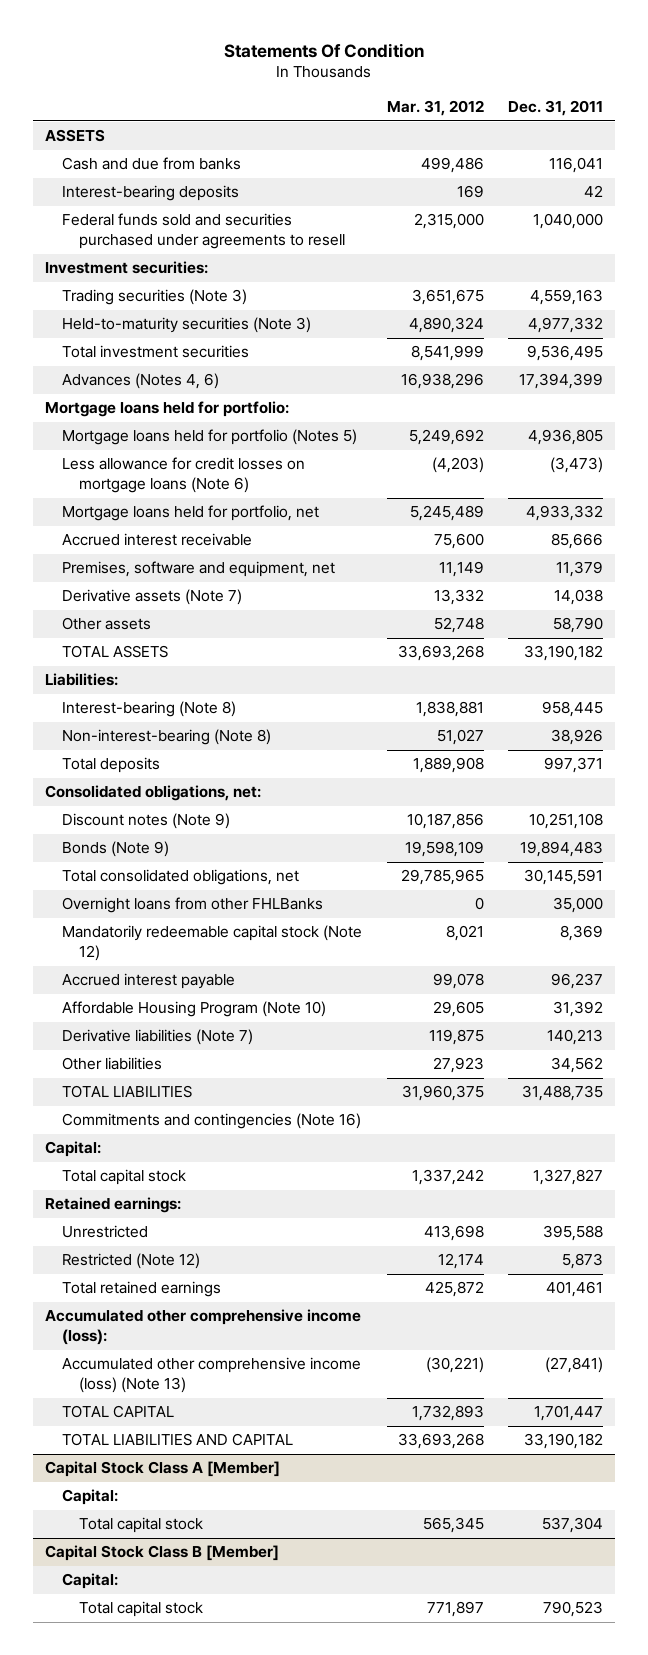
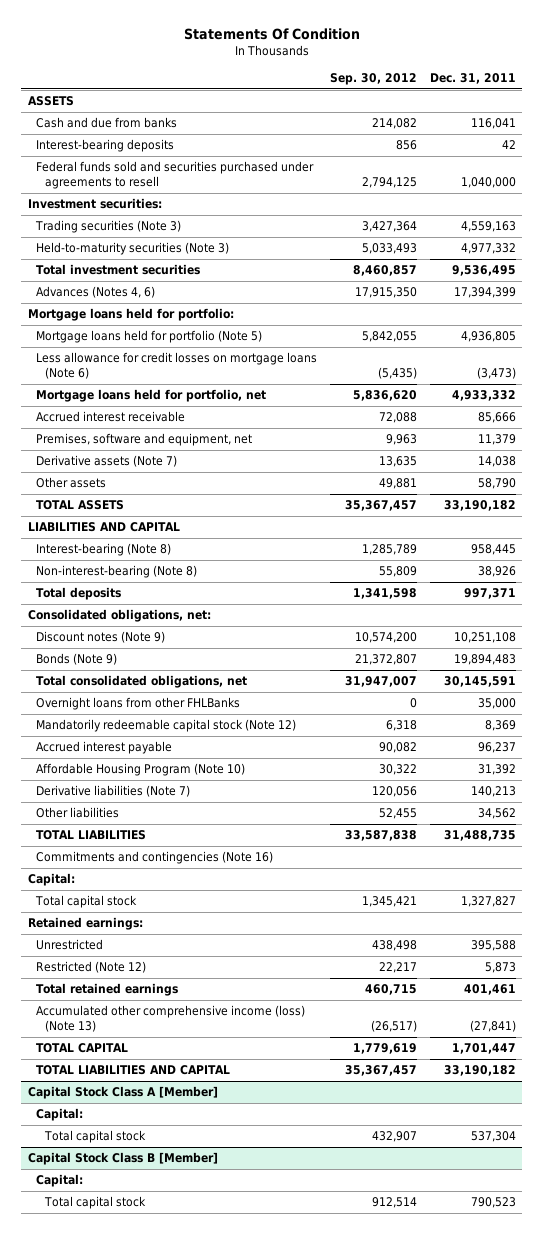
[386,100,484,117] Mar. 31, 2012 -> none
none -> [330,73,418,86] Sep. 30, 2012
[62,429,358,446] Mortgage loans held for portfolio (Notes 5) -> [36,330,263,344] Mortgage loans held for portfolio (Note 5)
[44,673,118,687] Liabilities: -> [27,522,180,533] LIABILITIES AND CAPITAL
[44,1309,361,1346] Accumulated other comprehensive income (loss): -> none

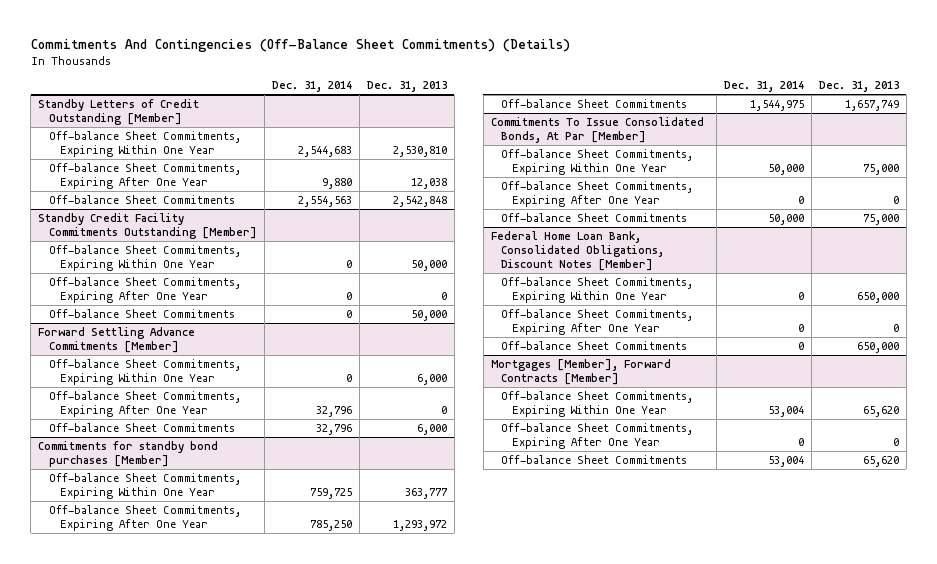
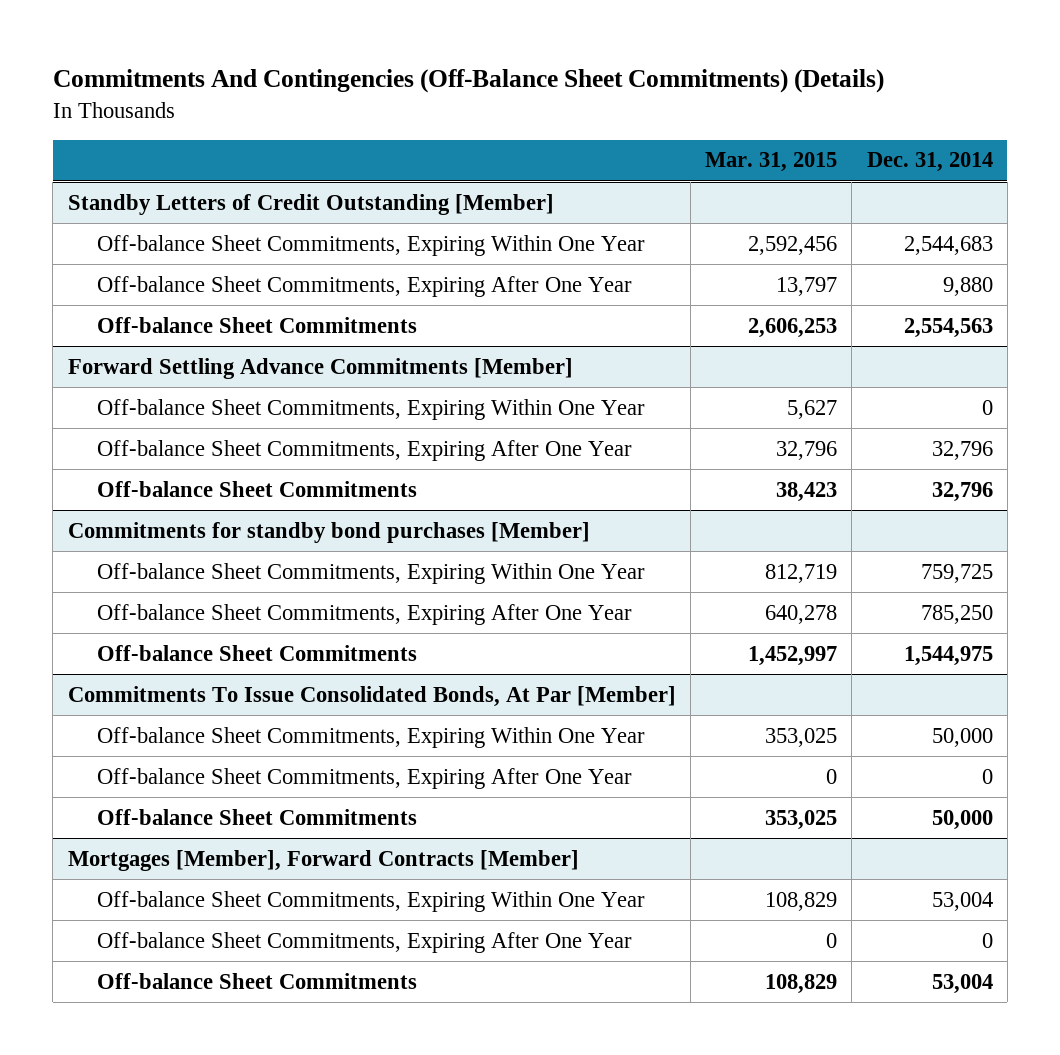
[366,81,447,93] Dec. 31, 2013 -> none
none -> [705,152,838,173] Mar. 31, 2015
[38,212,258,239] Standby Credit Facility Commitments Outstanding [Member] -> none
[49,244,242,271] Off-balance Sheet Commitments, Expiring Within One Year -> none
[49,276,242,303] Off-balance Sheet Commitments, Expiring After One Year -> none
[49,308,236,318] Off-balance Sheet Commitments -> none
[490,230,665,271] Federal Home Loan Bank, Consolidated Obligations, Discount Notes [Member] -> none
[501,276,694,303] Off-balance Sheet Commitments, Expiring Within One Year -> none
[501,308,694,335] Off-balance Sheet Commitments, Expiring After One Year -> none
[501,340,688,350] Off-balance Sheet Commitments -> none

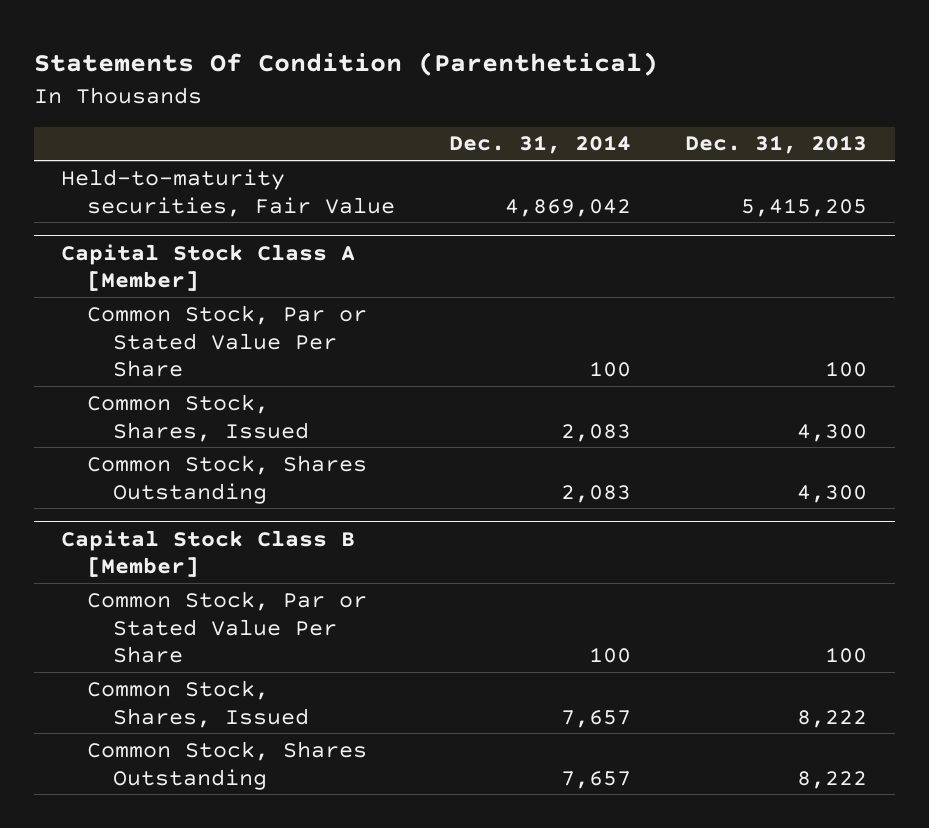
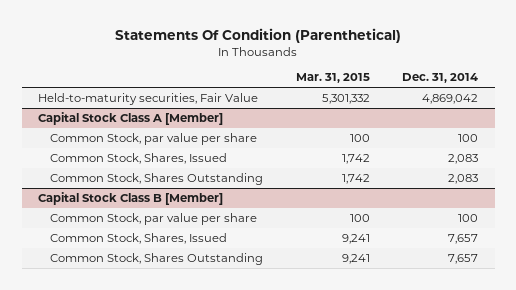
[685,135,868,155] Dec. 31, 2013 -> none
none -> [295,73,370,84] Mar. 31, 2015
[86,304,367,378] Common Stock, Par or Stated Value Per Share -> [49,132,257,145] Common Stock, par value per share
[86,590,367,664] Common Stock, Par or Stated Value Per Share -> [49,212,257,225] Common Stock, par value per share

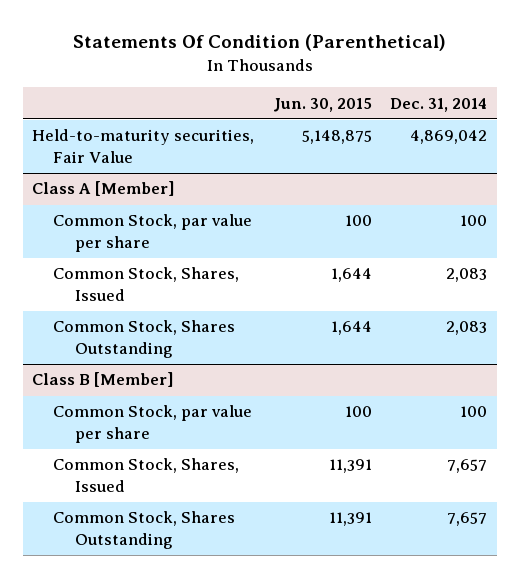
[295,73,370,84] Mar. 31, 2015 -> none
none -> [272,97,372,112] Jun. 30, 2015
[38,111,224,125] Capital Stock Class A [Member] -> [31,181,175,197] Class A [Member]
[38,191,224,205] Capital Stock Class B [Member] -> [31,372,174,388] Class B [Member]

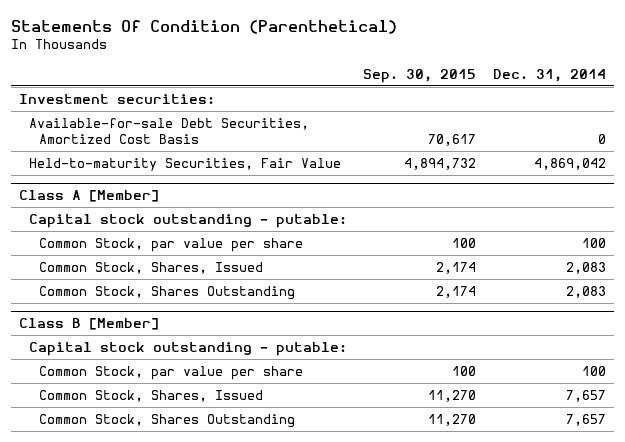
[272,97,372,112] Jun. 30, 2015 -> none
none -> [363,68,477,83] Sep. 30, 2015
none -> [19,93,216,104] Investment securities:
none -> [29,117,310,145] Available-for-sale Debt Securities, Amortized Cost Basis
[31,129,254,163] Held-to-maturity securities, Fair Value -> [29,157,342,171] Held-to-maturity Securities, Fair Value
none -> [29,213,348,228] Capital stock outstanding - putable:
none -> [29,341,348,356] Capital stock outstanding - putable:

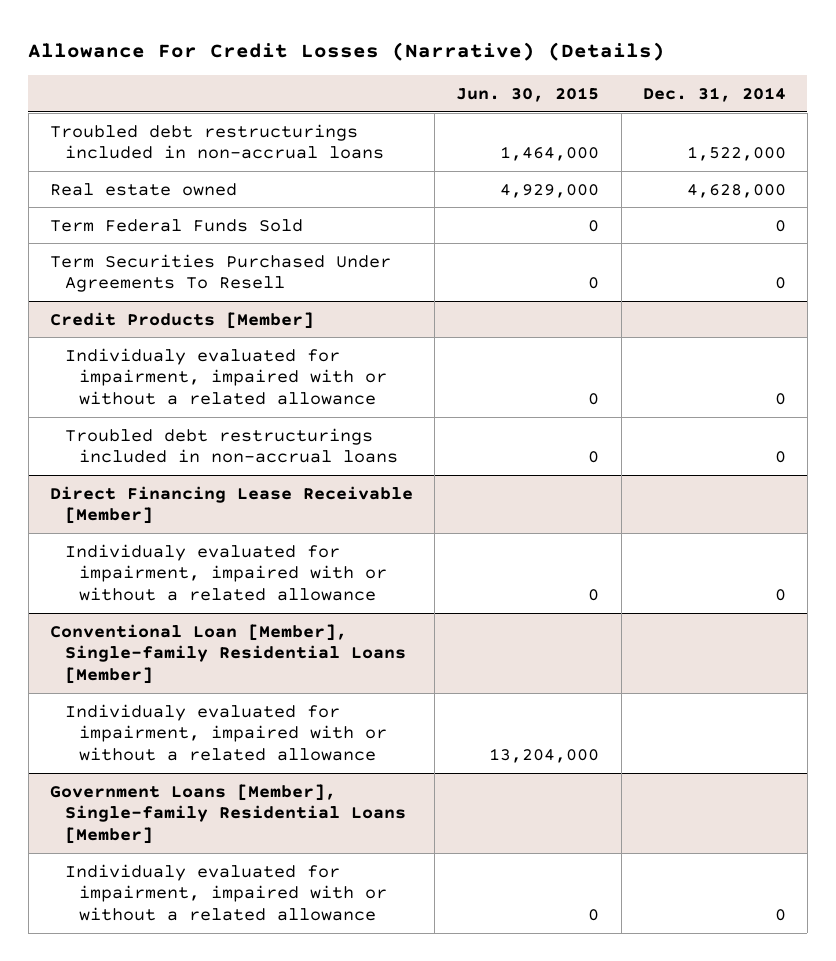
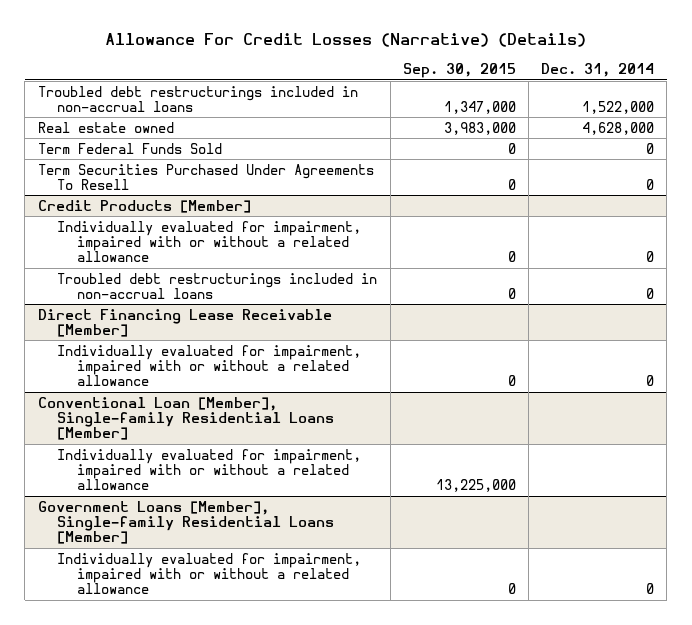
[456,86,600,102] Jun. 30, 2015 -> none
none -> [402,63,516,79] Sep. 30, 2015
[64,347,388,405] Individualy evaluated for impairment, impaired with or without a related allowance -> [57,220,362,263] Individually evaluated for impairment, impaired with or without a related allowance
[64,543,388,601] Individualy evaluated for impairment, impaired with or without a related allowance -> [57,344,362,387] Individually evaluated for impairment, impaired with or without a related allowance
[64,703,388,761] Individualy evaluated for impairment, impaired with or without a related allowance -> [57,448,362,491] Individually evaluated for impairment, impaired with or without a related allowance
[64,863,388,921] Individualy evaluated for impairment, impaired with or without a related allowance -> [57,552,362,595] Individually evaluated for impairment, impaired with or without a related allowance

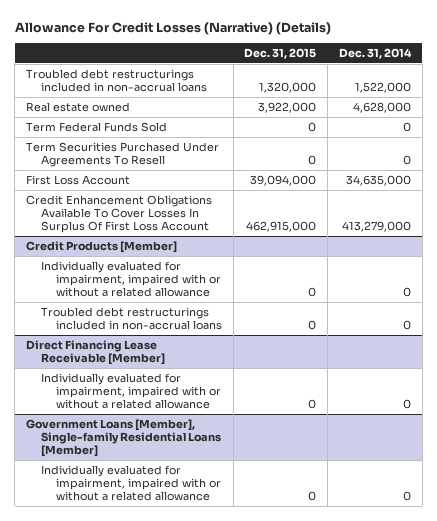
[402,63,516,79] Sep. 30, 2015 -> none
none -> [244,47,317,59] Dec. 31, 2015
none -> [25,174,130,185] First Loss Account
none -> [25,194,212,233] Credit Enhancement Obligations Available To Cover Losses In Surplus Of First Loss Account
[37,396,335,441] Conventional Loan [Member], Single-family Residential Loans [Member] -> none
[57,448,362,491] Individually evaluated for impairment, impaired with or without a related allowance -> none

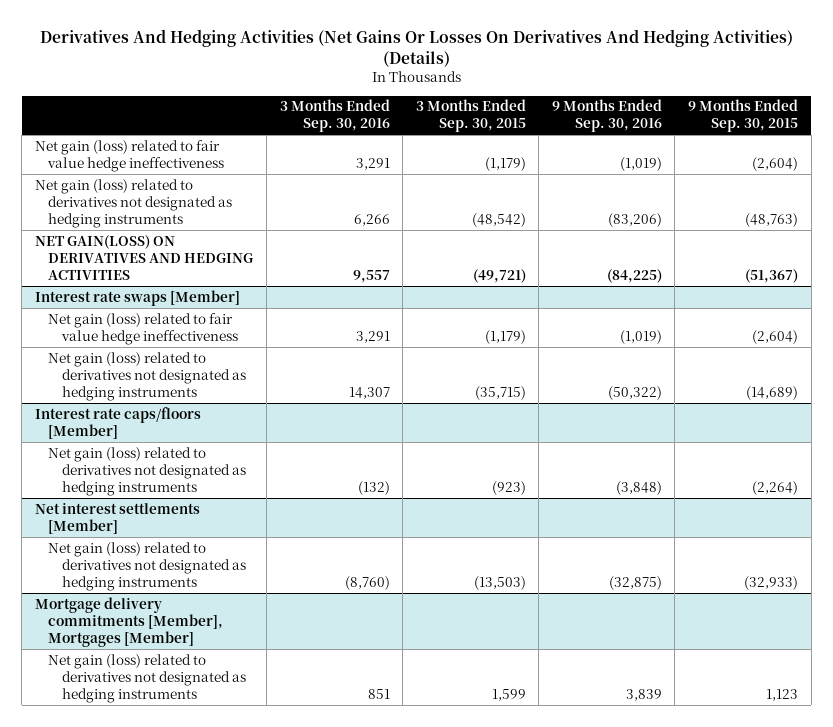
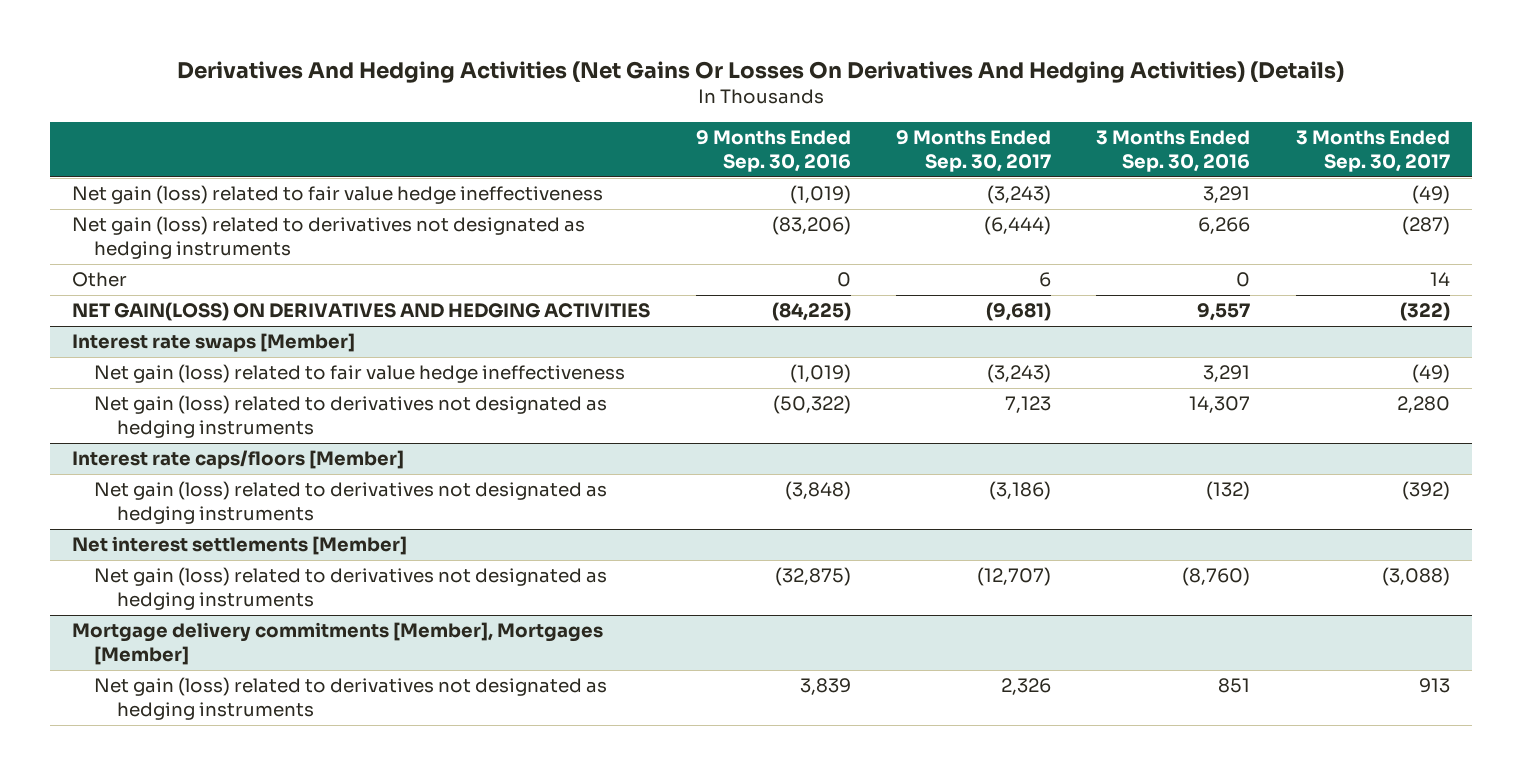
[415,99,526,133] 3 Months Ended Sep. 30, 2015 -> none
[687,99,798,133] 9 Months Ended Sep. 30, 2015 -> none
none -> [895,130,1051,173] 9 Months Ended Sep. 30, 2017
none -> [1295,130,1450,173] 3 Months Ended Sep. 30, 2017
none -> [72,272,128,288] Other

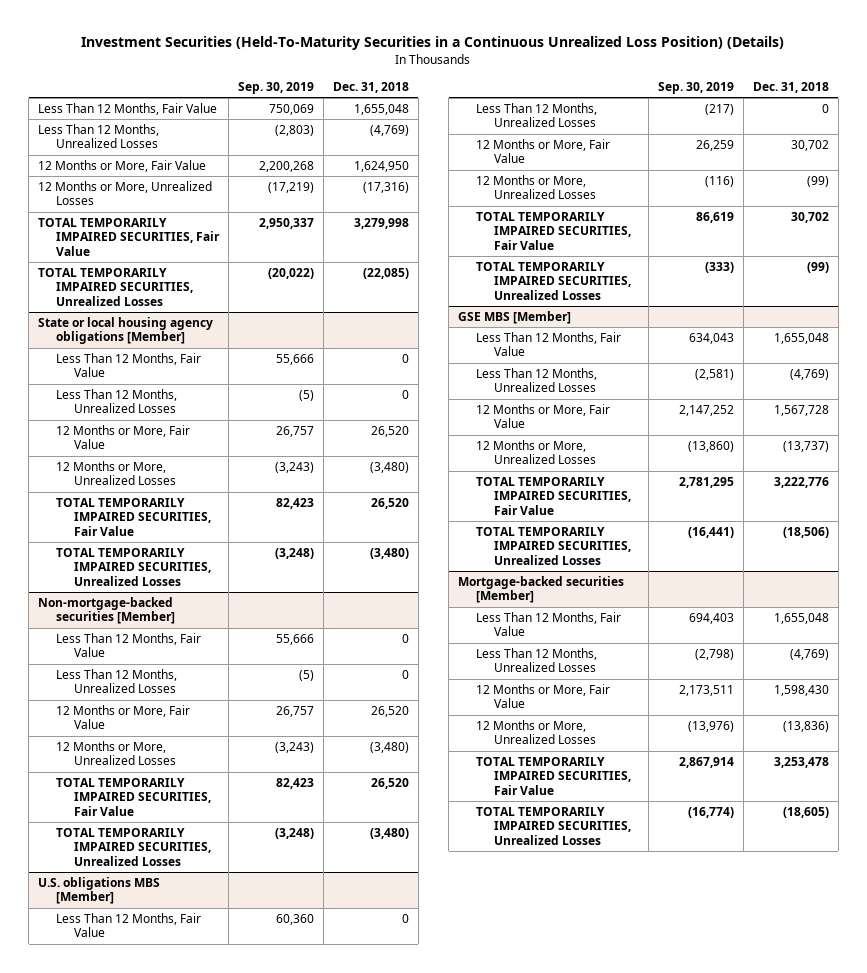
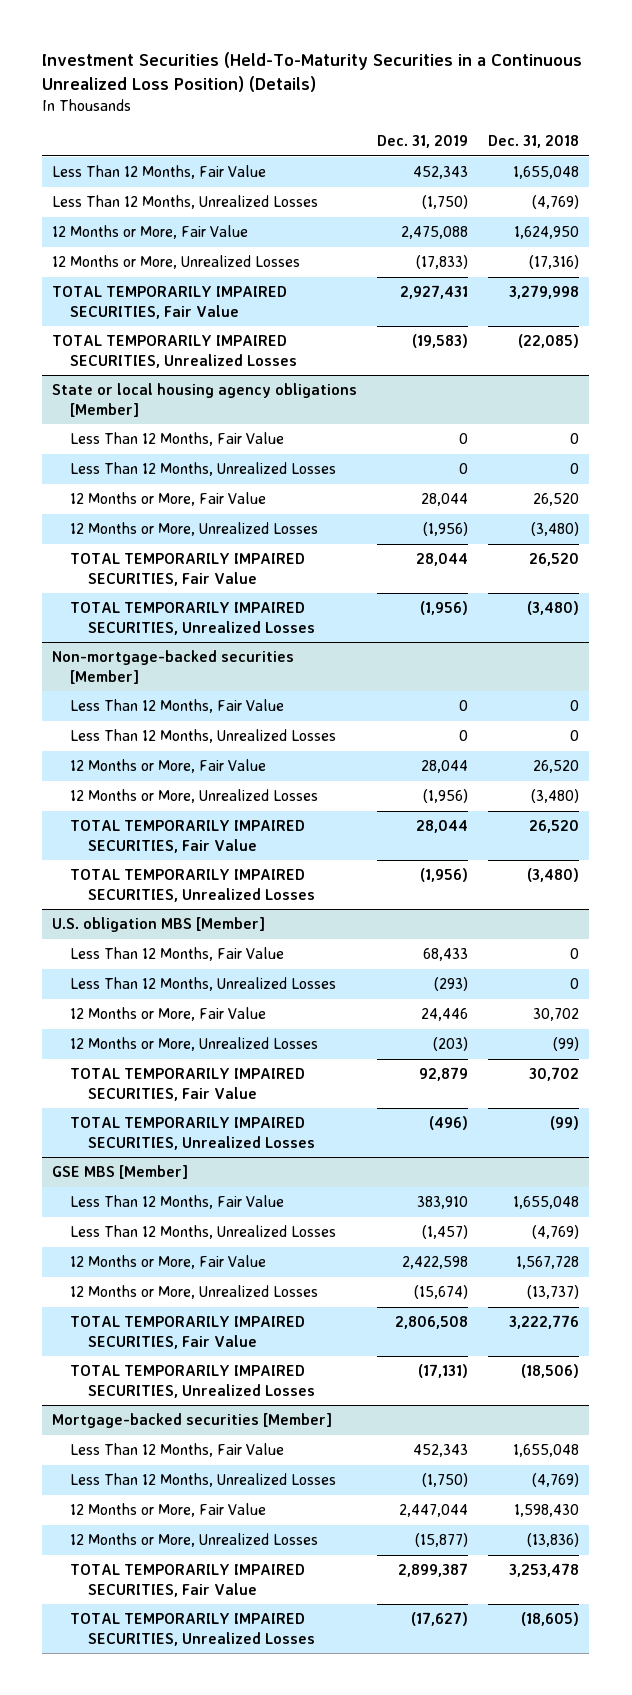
[238,81,315,94] Sep. 30, 2019 -> none
none -> [377,134,469,148] Dec. 31, 2019
[37,877,160,905] U.S. obligations MBS [Member] -> [52,917,266,933] U.S. obligation MBS [Member]

